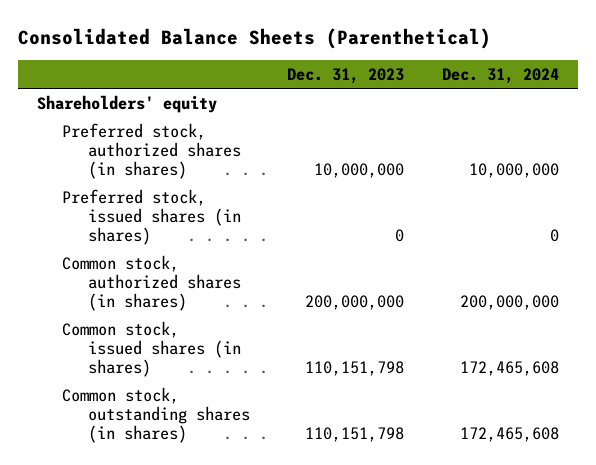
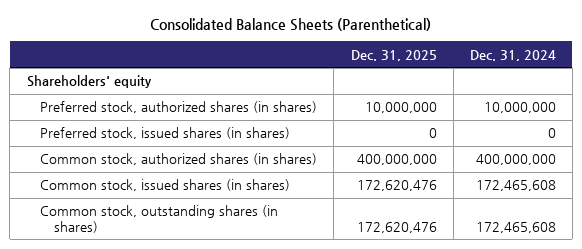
[287,67,405,84] Dec. 31, 2023 -> none
none -> [350,49,437,61] Dec. 31, 2025
[459,294,559,310] 200,000,000 -> [475,154,556,166] 400,000,000

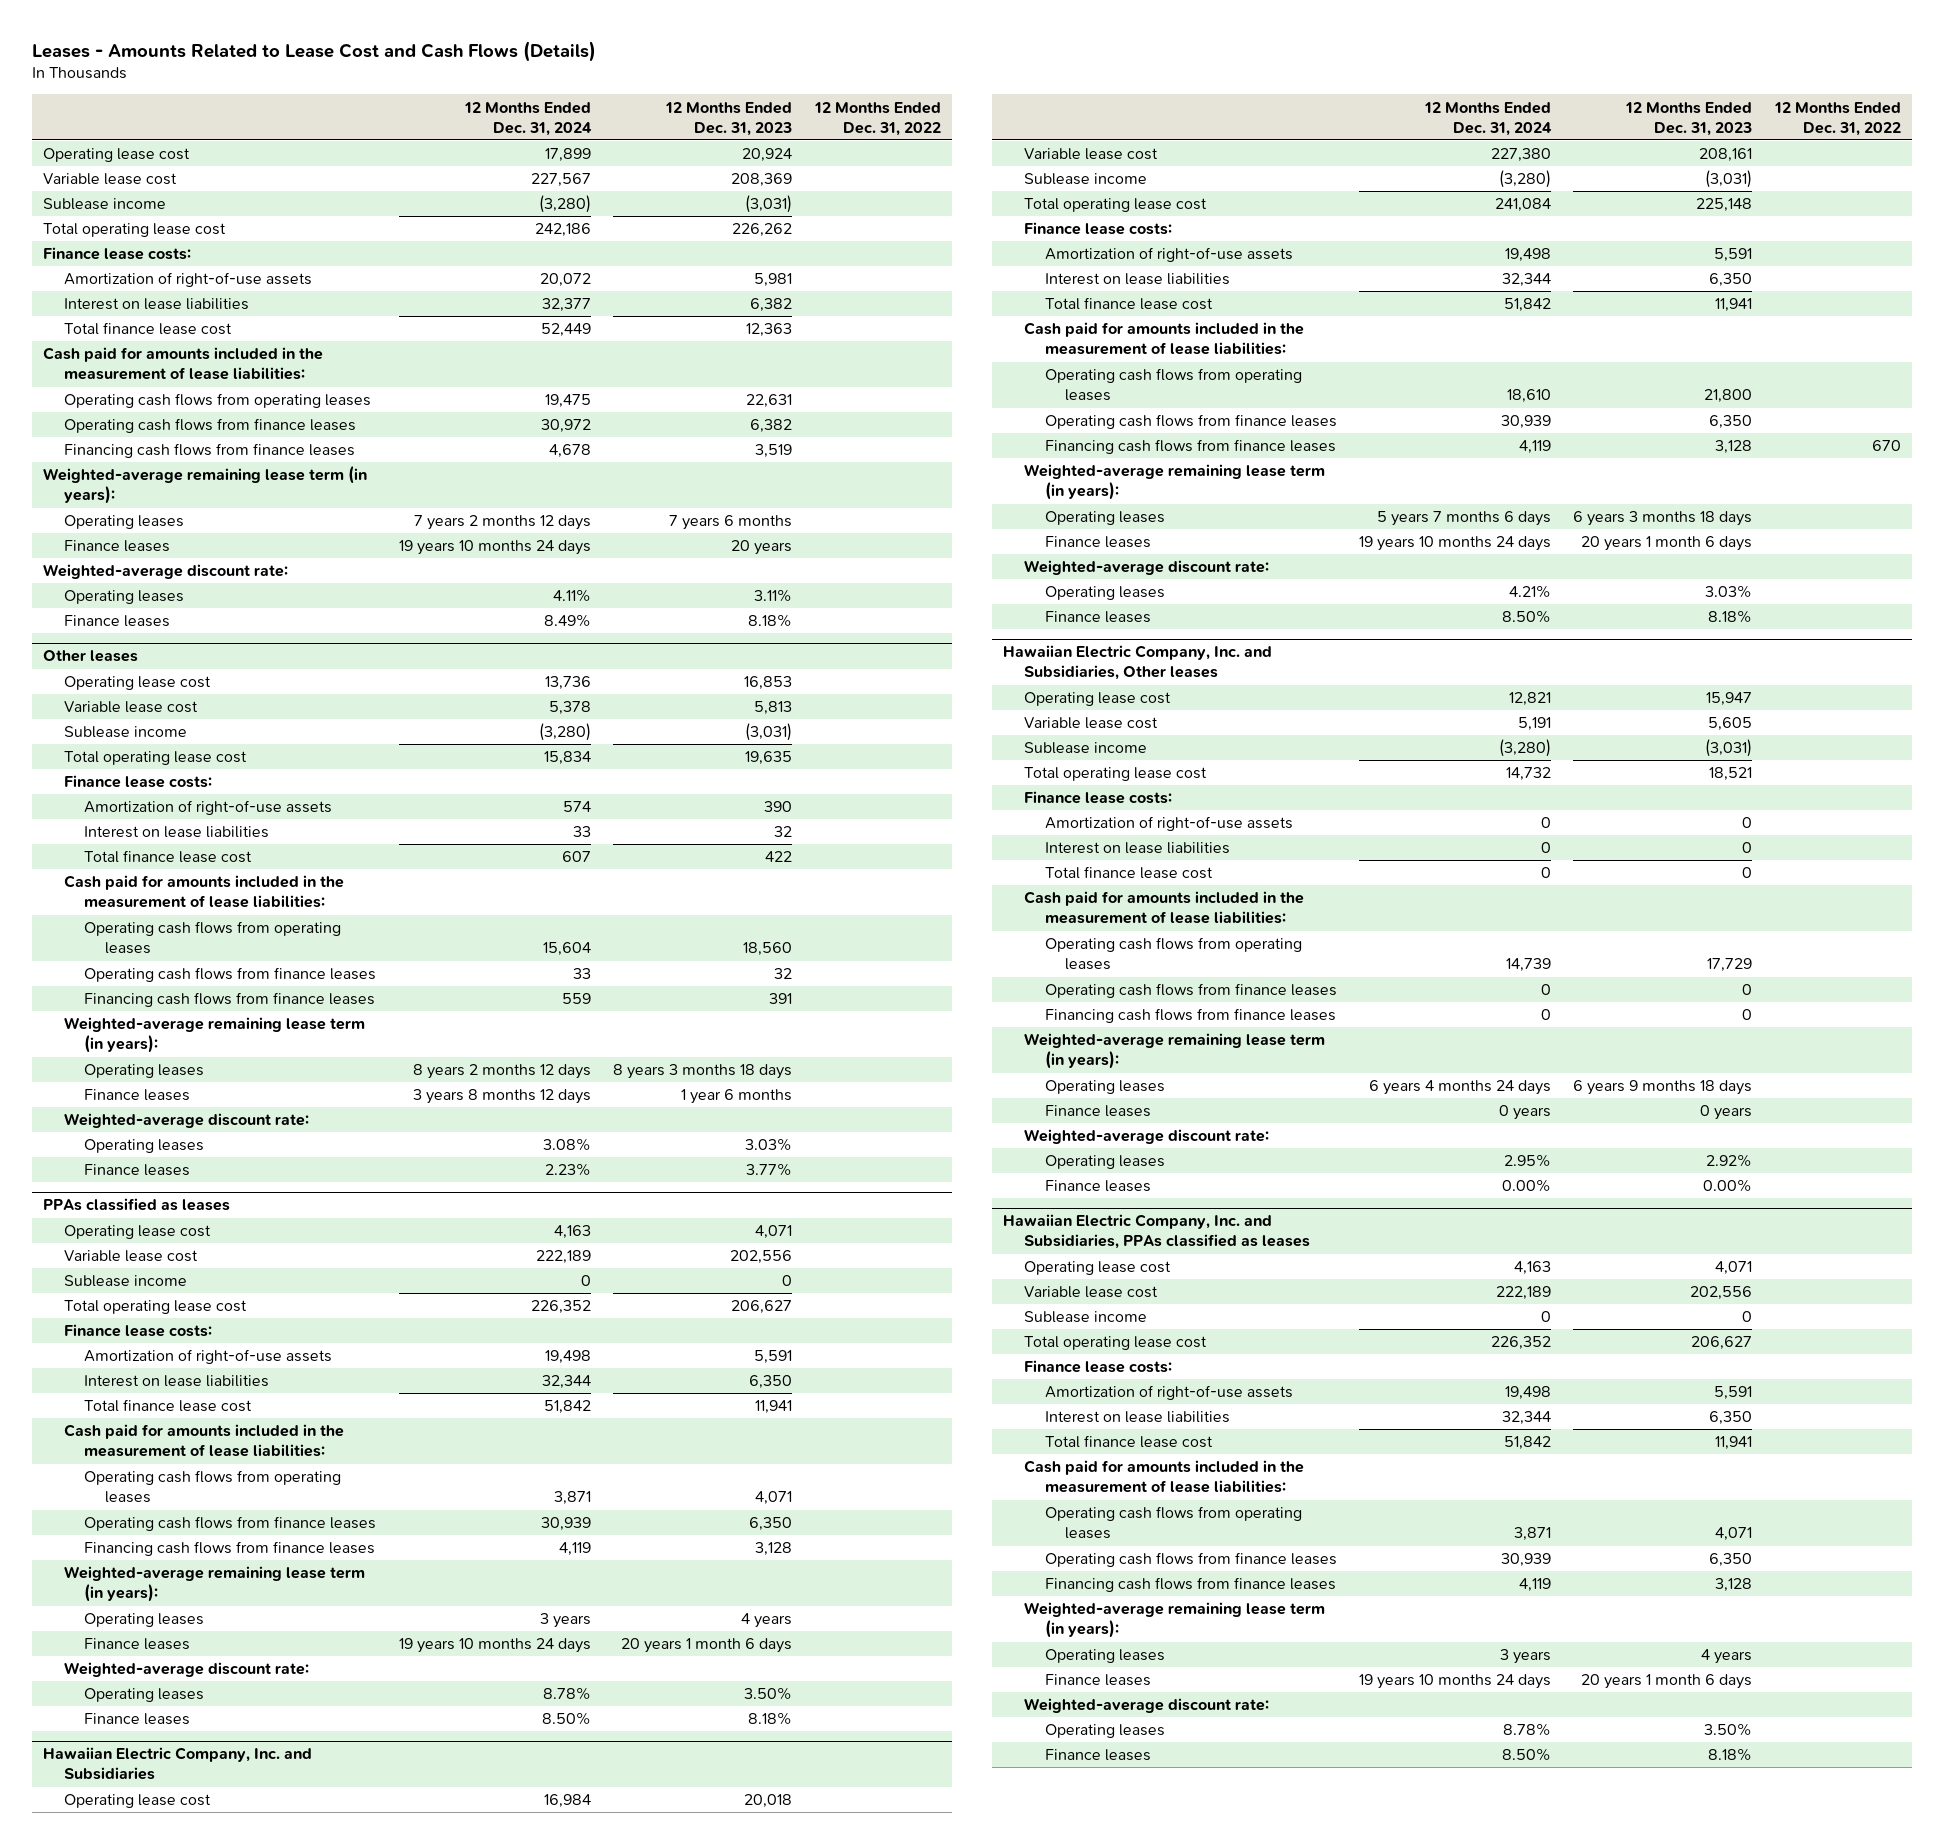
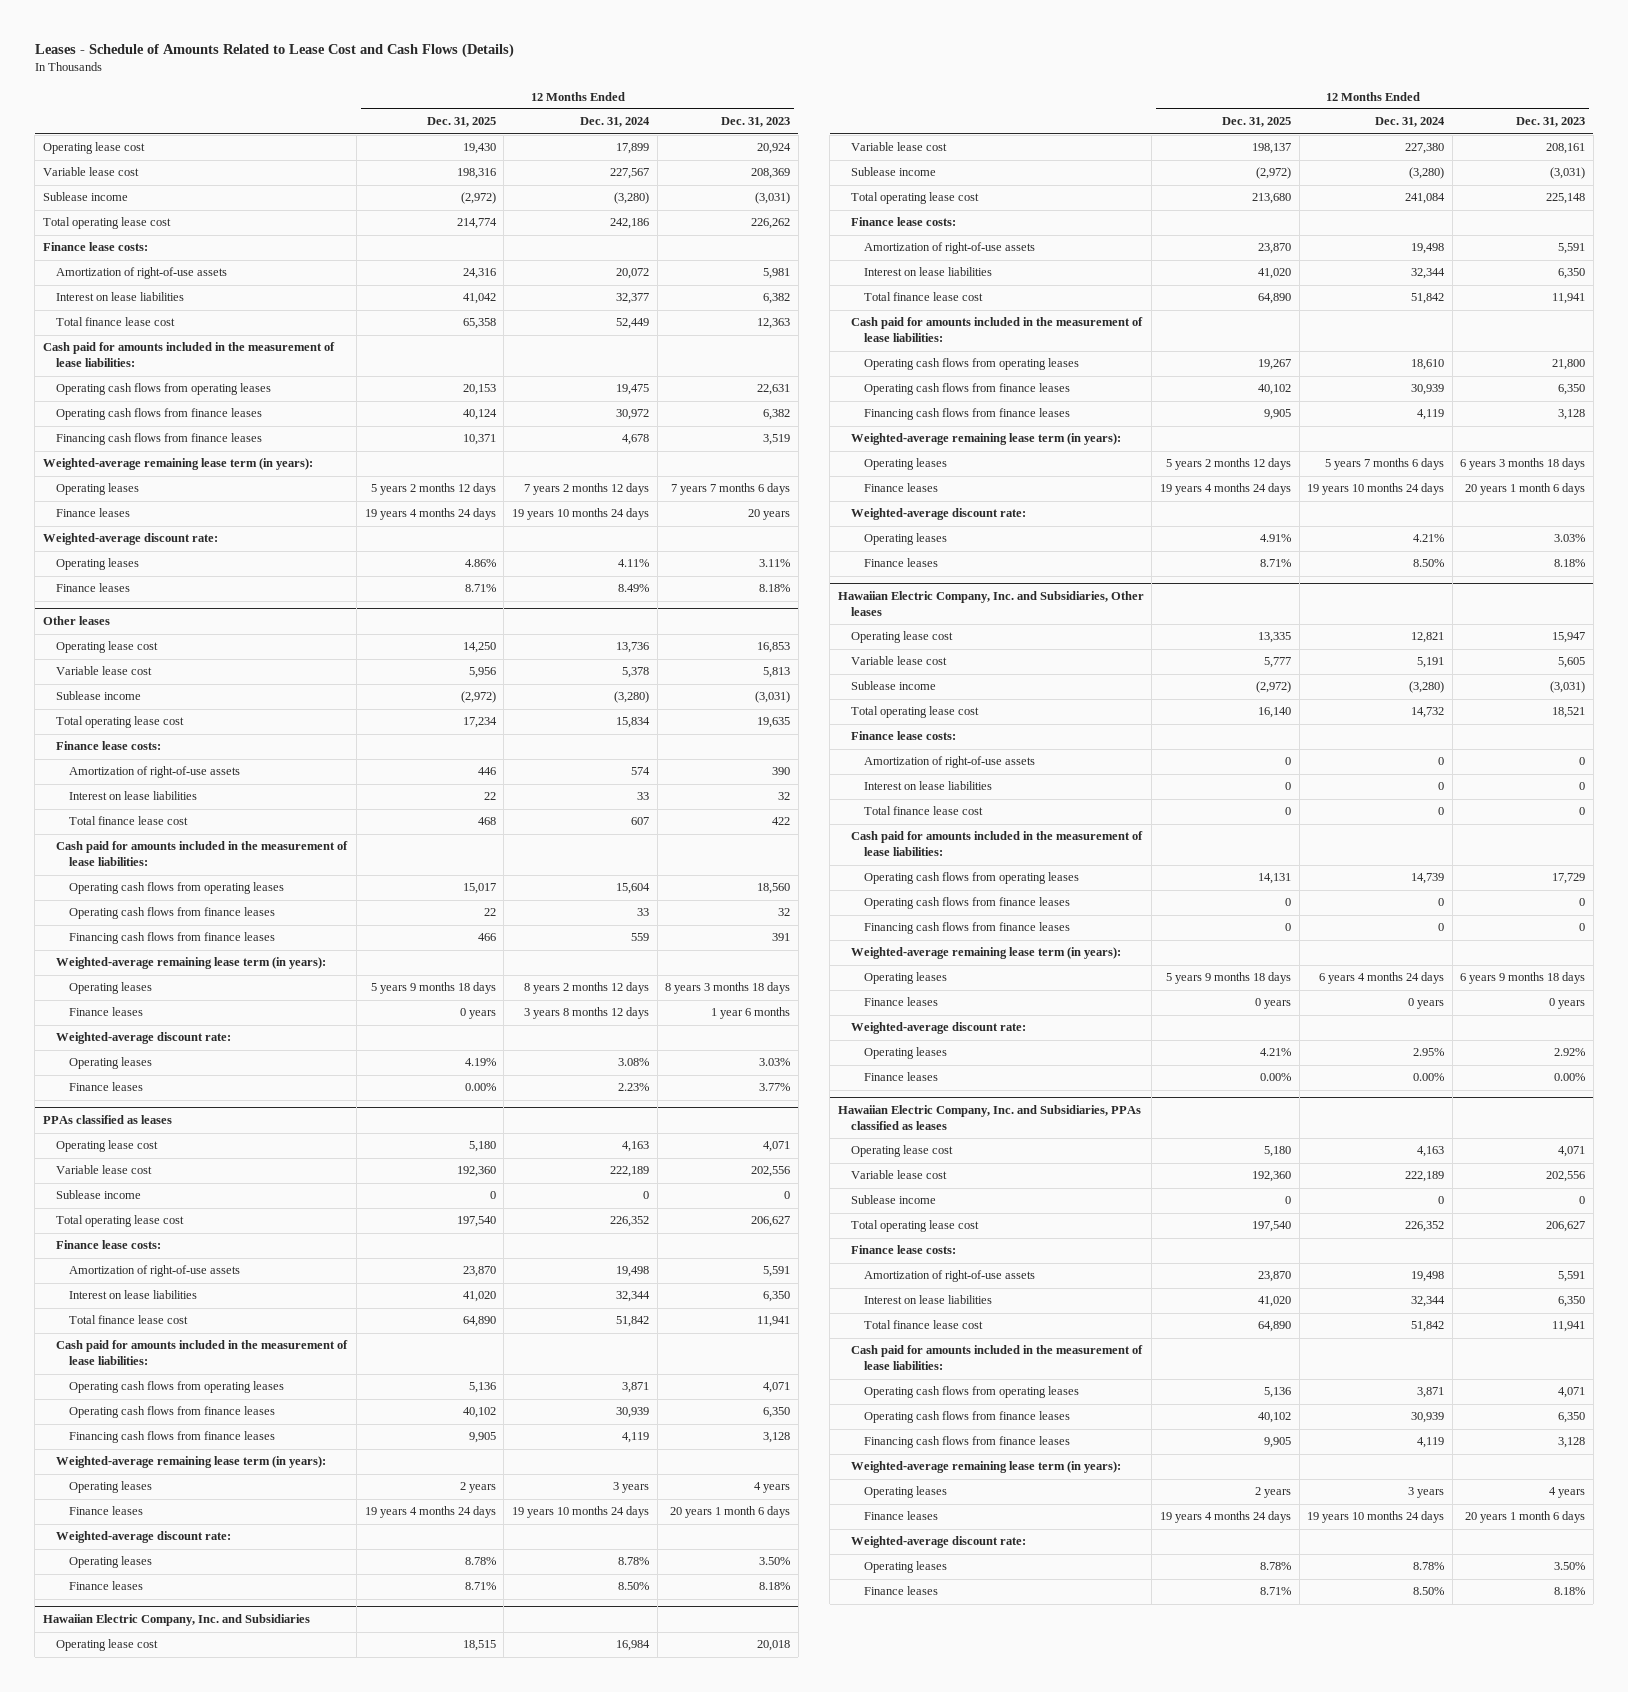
[31,40,596,62] Leases - Amounts Related to Lease Cost and Cash Flows (Details) -> [34,43,514,59] Leases - Schedule of Amounts Related to Lease Cost and Cash Flows (Details)
[813,101,941,136] 12 Months Ended Dec. 31, 2022 -> none
none -> [426,117,496,128] Dec. 31, 2025
[669,515,793,531] 7 years 6 months -> [671,483,791,496] 7 years 7 months 6 days

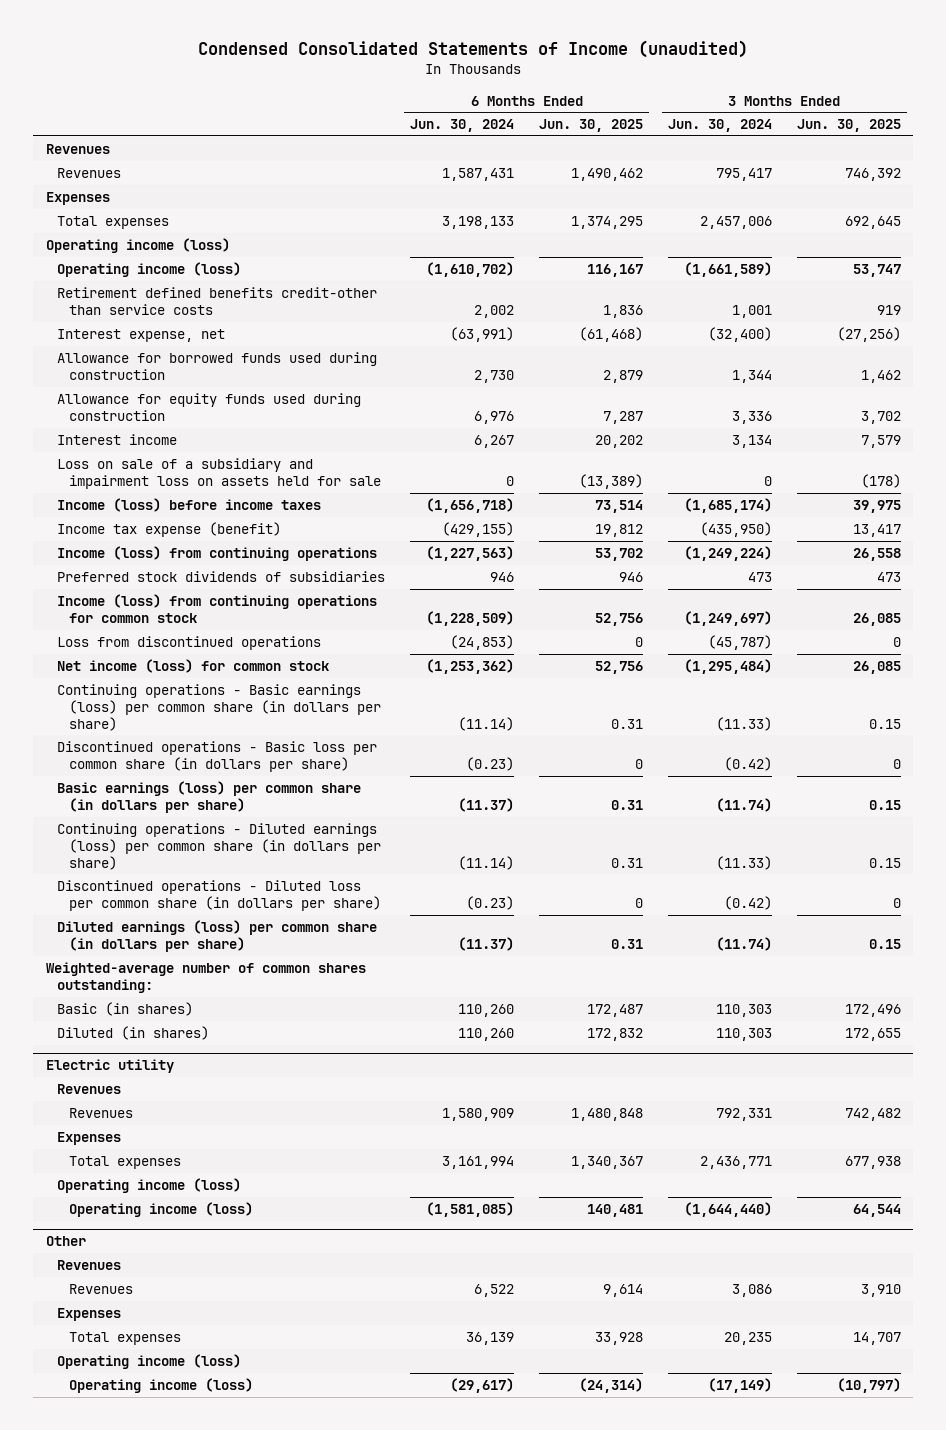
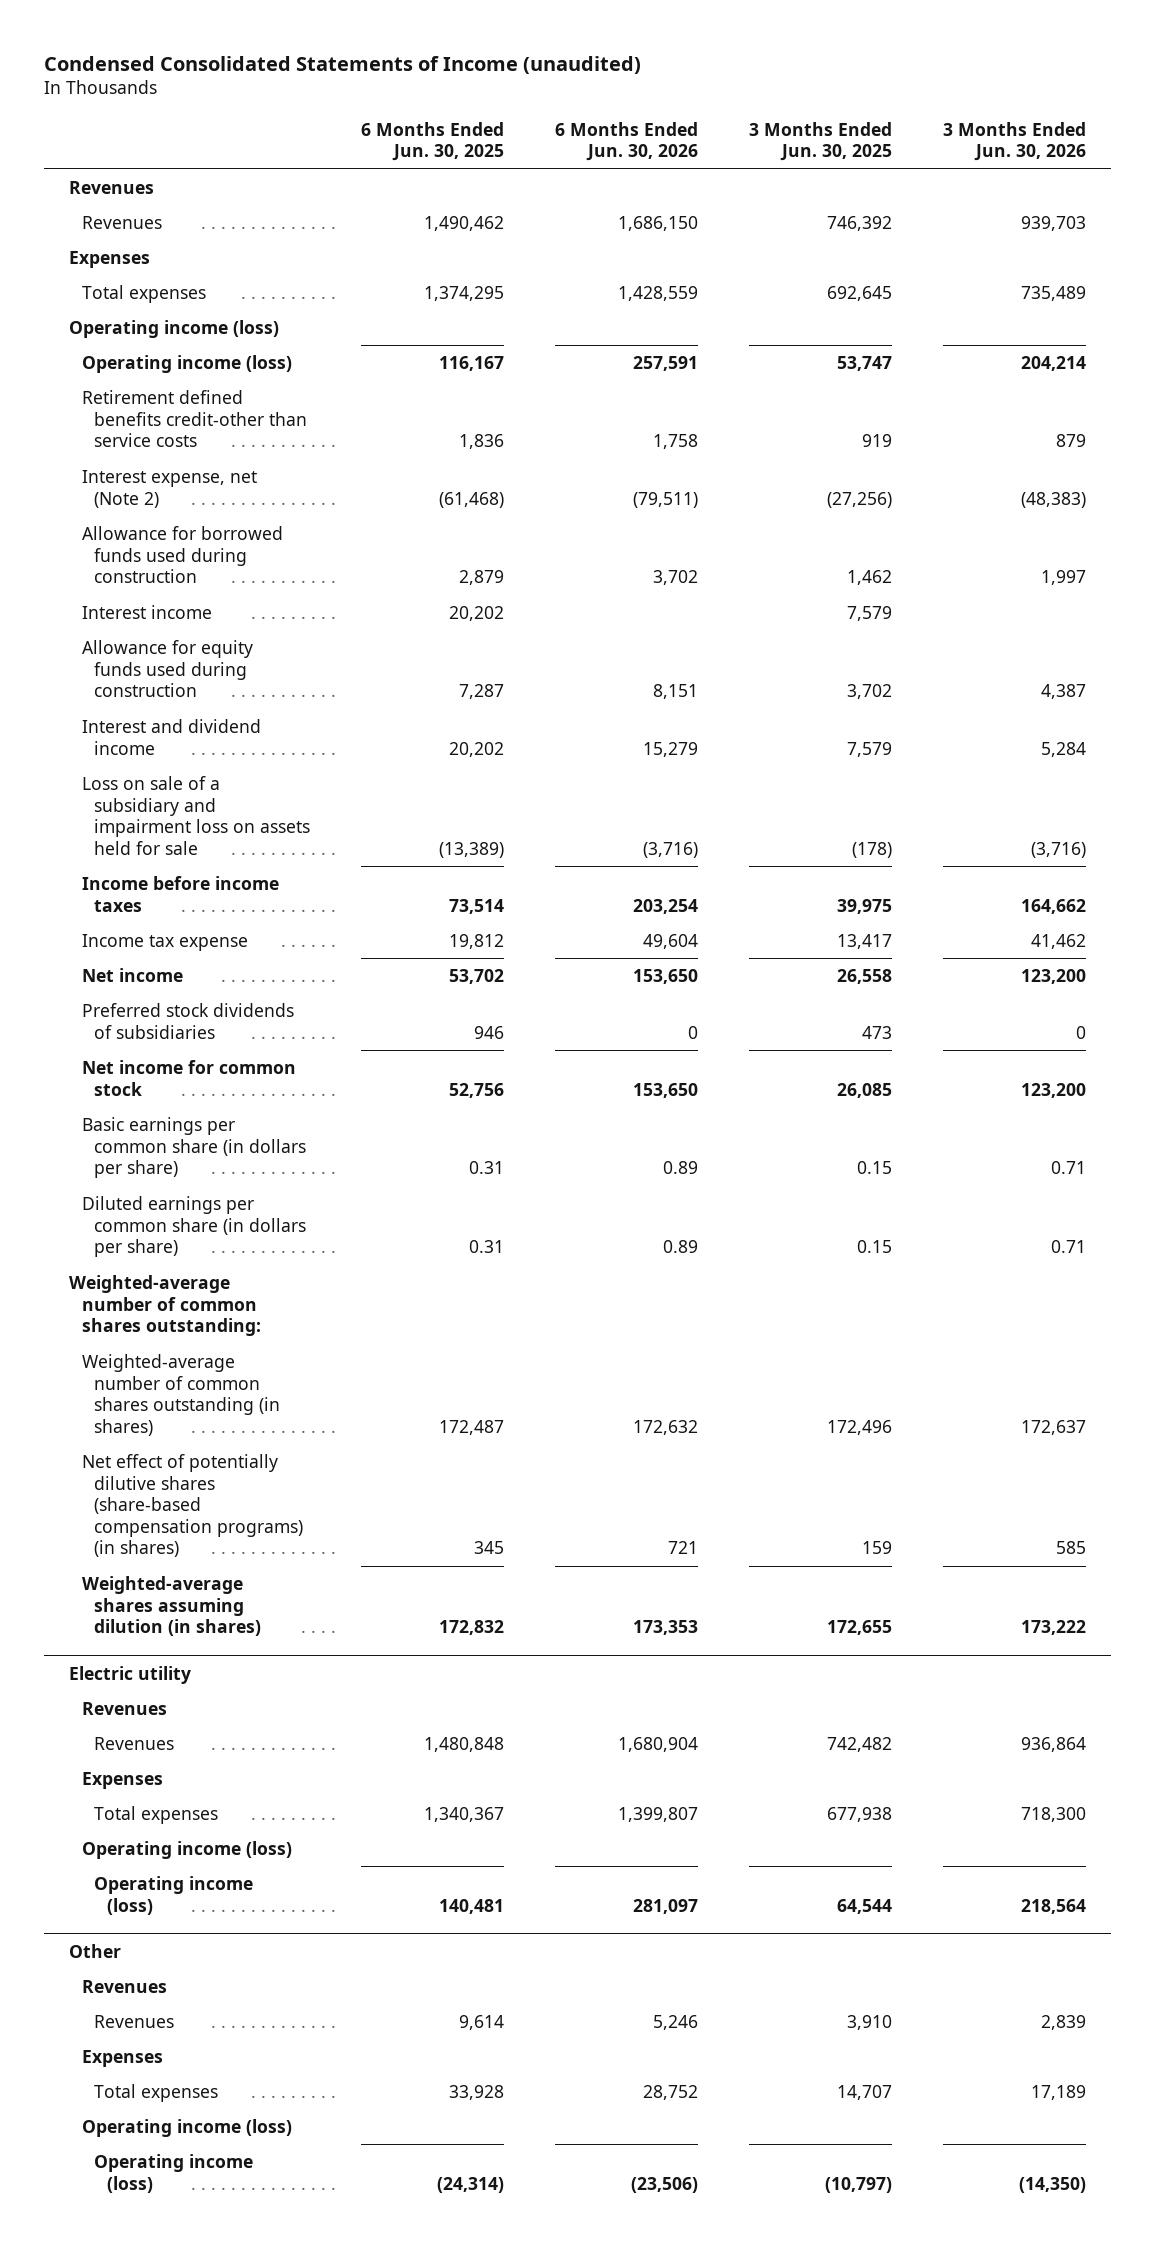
[410,119,515,133] Jun. 30, 2024 -> none
[667,119,772,133] Jun. 30, 2024 -> none
none -> [555,121,699,162] 6 Months Ended Jun. 30, 2026
none -> [942,121,1086,162] 3 Months Ended Jun. 30, 2026
[57,329,226,343] Interest expense, net -> [81,469,257,508] Interest expense, net (Note 2)
[57,393,362,421] Allowance for equity funds used during construction -> [81,639,253,698] Allowance for equity funds used during construction
none -> [81,718,261,755] Interest and dividend income
[57,498,322,513] Income (loss) before income taxes -> [81,875,279,912] Income before income taxes
[57,522,282,538] Income tax expense (benefit) -> [81,933,248,951] Income tax expense
[57,546,378,562] Income (loss) from continuing operations -> [81,967,183,982] Net income
[57,594,378,623] Income (loss) from continuing operations for common stock -> none
[57,636,322,651] Loss from discontinued operations -> none
[57,684,382,731] Continuing operations - Basic earnings (loss) per common share (in dollars per share) -> none
[57,741,378,772] Discontinued operations - Basic loss per common share (in dollars per share) -> none
[57,823,382,870] Continuing operations - Diluted earnings (loss) per common share (in dollars per share) -> none
[57,880,382,911] Discontinued operations - Diluted loss per common share (in dollars per share) -> none
[57,659,330,674] Net income (loss) for common stock -> [81,1059,296,1096] Net income for common stock
[57,781,362,813] Basic earnings (loss) per common share (in dollars per share) -> [81,1116,307,1179] Basic earnings per common share (in dollars per share)
[57,920,378,952] Diluted earnings (loss) per common share (in dollars per share) -> [81,1195,307,1258] Diluted earnings per common share (in dollars per share)
[57,1002,194,1017] Basic (in shares) -> [81,1353,281,1436] Weighted-average number of common shares outstanding (in shares)
none -> [81,1453,304,1558] Net effect of potentially dilutive shares (share-based compensation programs) (in shares)
[57,1026,210,1041] Diluted (in shares) -> [81,1575,262,1637] Weighted-average shares assuming dilution (in shares)

